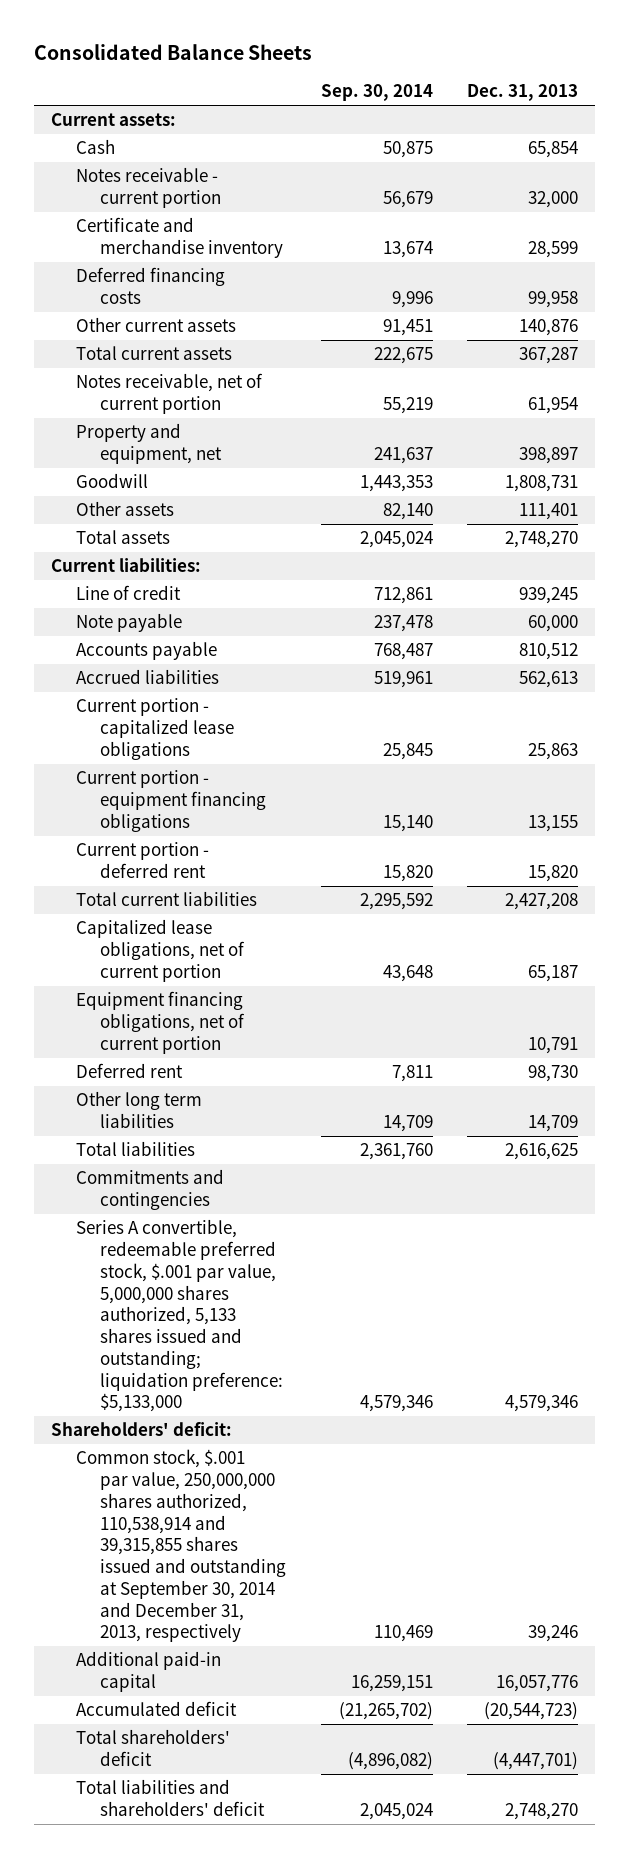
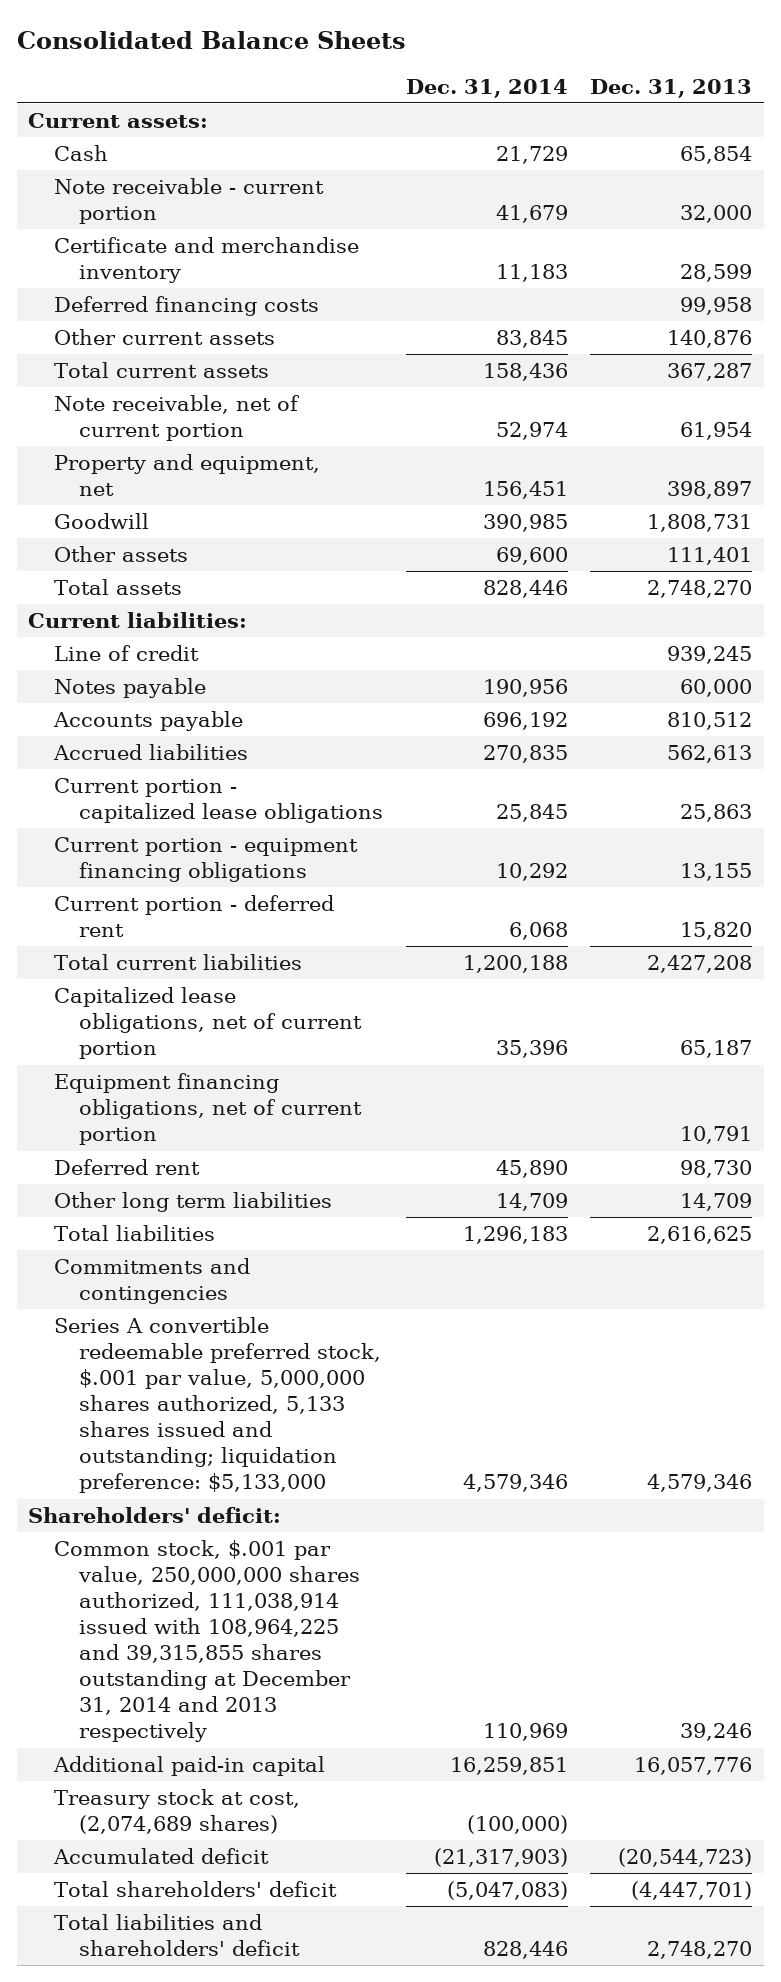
[320,84,433,102] Sep. 30, 2014 -> none
none -> [405,78,568,98] Dec. 31, 2014
[75,167,222,209] Notes receivable - current portion -> [53,178,324,225] Note receivable - current portion
[75,373,263,415] Notes receivable, net of current portion -> [53,395,300,442] Note receivable, net of current portion
[75,613,182,633] Note payable -> [53,678,206,699] Notes payable
[75,1219,284,1413] Series A convertible, redeemable preferred stock, $.001 par value, 5,000,000 shares authorized, 5,133 shares issued and outstanding; liquidation preference: $5,133,000 -> [53,1317,382,1494] Series A convertible redeemable preferred stock, $.001 par value, 5,000,000 shares authorized, 5,133 shares issued and outstanding; liquidation preference: $5,133,000
[75,1449,287,1643] Common stock, $.001 par value, 250,000,000 shares authorized, 110,538,914 and 39,315,855 shares issued and outstanding at September 30, 2014 and December 31, 2013, respectively -> [53,1540,361,1743] Common stock, $.001 par value, 250,000,000 shares authorized, 111,038,914 issued with 108,964,225 and 39,315,855 shares outstanding at December 31, 2014 and 2013 respectively
none -> [53,1789,300,1835] Treasury stock at cost, (2,074,689 shares)

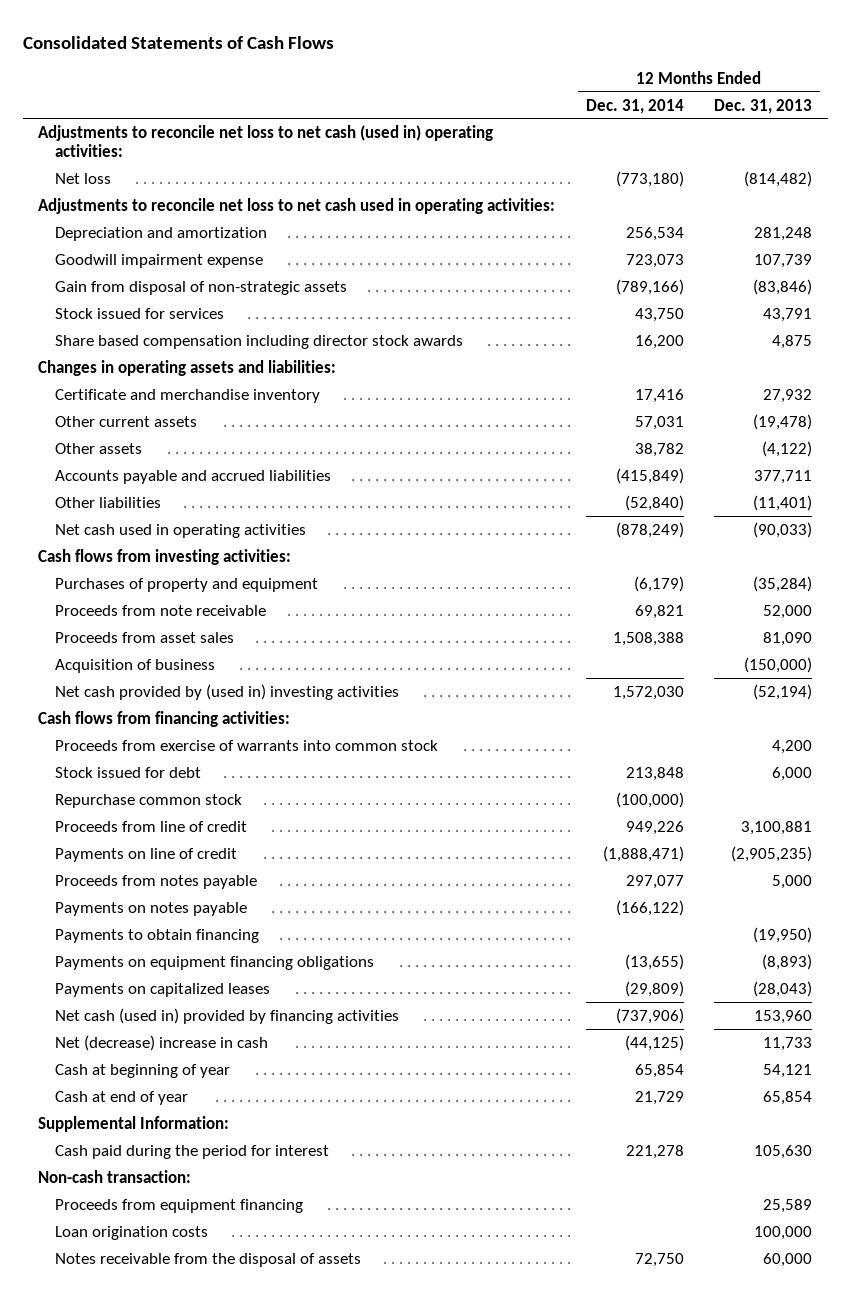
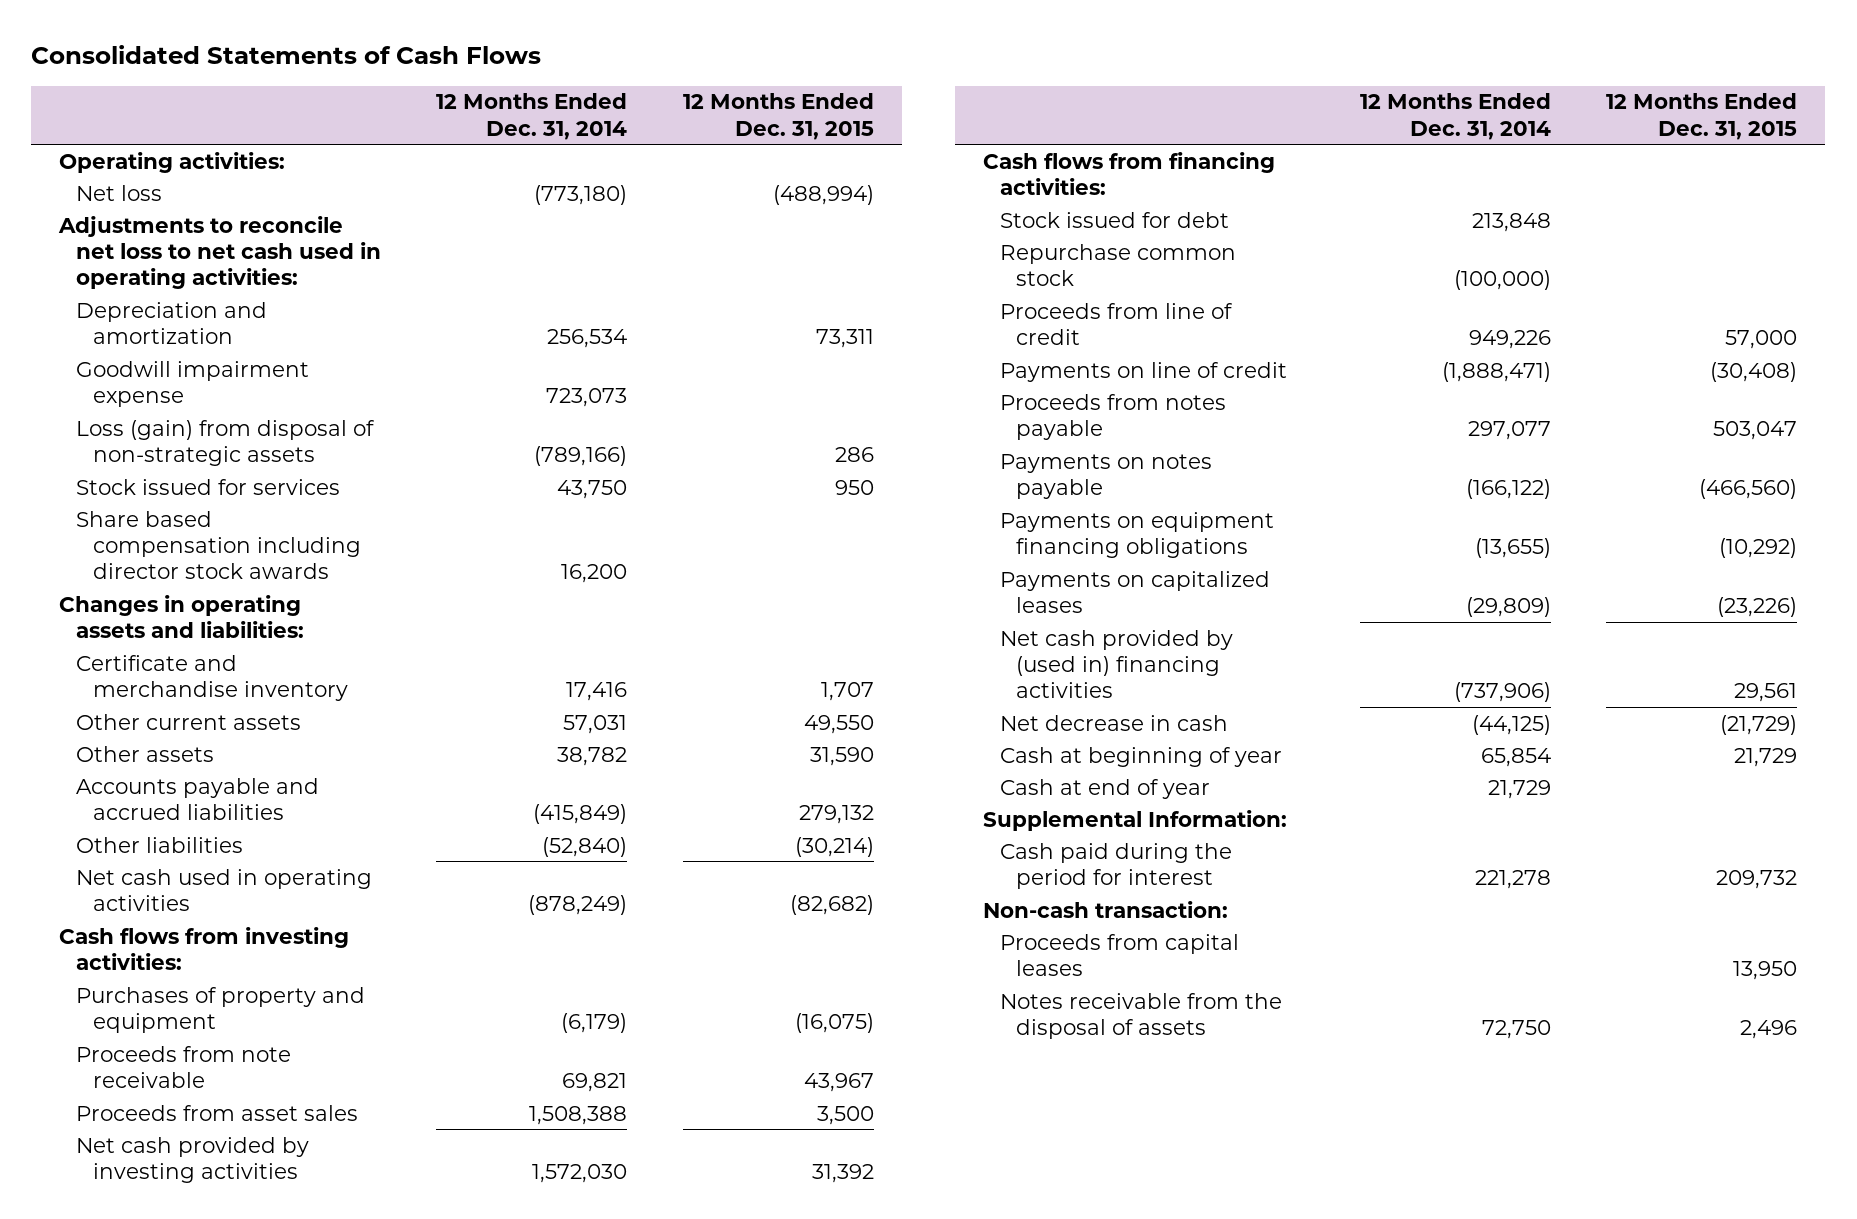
[714,98,813,114] Dec. 31, 2013 -> none
none -> [682,93,874,140] 12 Months Ended Dec. 31, 2015
[38,124,494,157] Adjustments to reconcile net loss to net cash (used in) operating activities: -> [59,151,286,173] Operating activities:
[54,280,347,295] Gain from disposal of non-strategic assets -> [76,419,376,466] Loss (gain) from disposal of non-strategic assets
[54,658,215,673] Acquisition of business -> none
[54,683,399,700] Net cash provided by (used in) investing activities -> [76,1136,310,1183] Net cash provided by investing activities
[54,739,438,751] Proceeds from exercise of warrants into common stock -> none
[54,928,259,943] Payments to obtain financing -> none
[54,1007,399,1024] Net cash (used in) provided by financing activities -> [999,629,1233,699] Net cash provided by (used in) financing activities
[54,1034,268,1051] Net (decrease) increase in cash -> [999,714,1228,731] Net decrease in cash
[54,1198,303,1213] Proceeds from equipment financing -> none
[54,1225,208,1240] Loan origination costs -> none
none -> [999,933,1239,976] Proceeds from capital leases

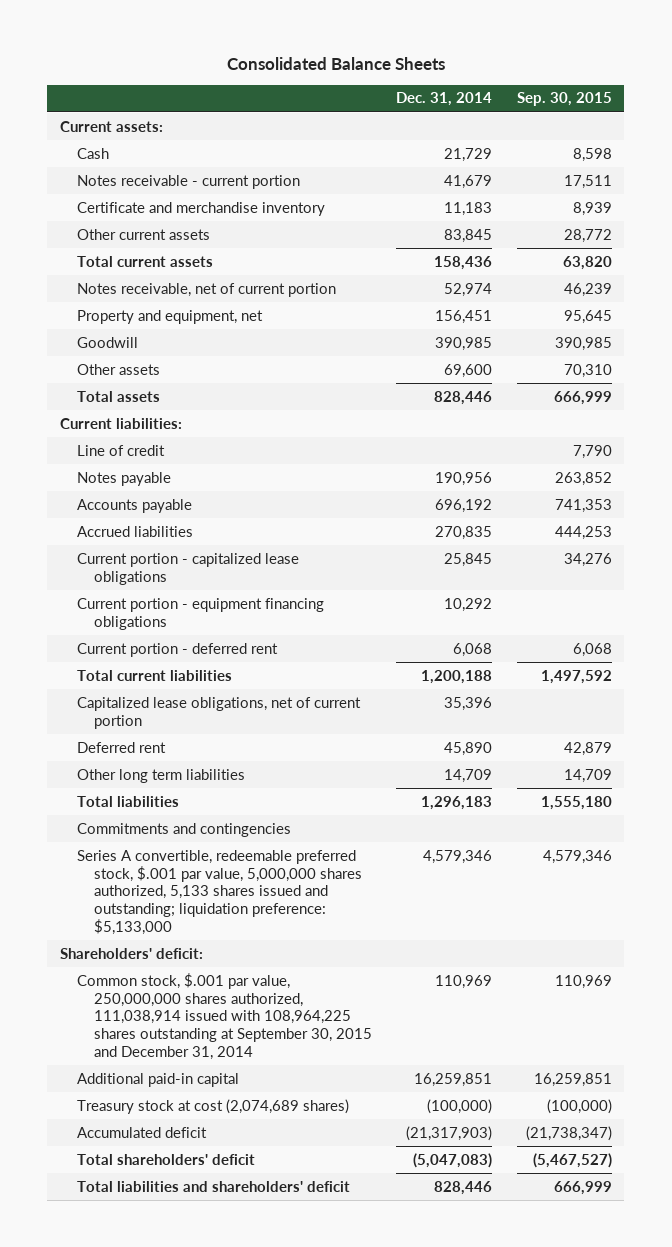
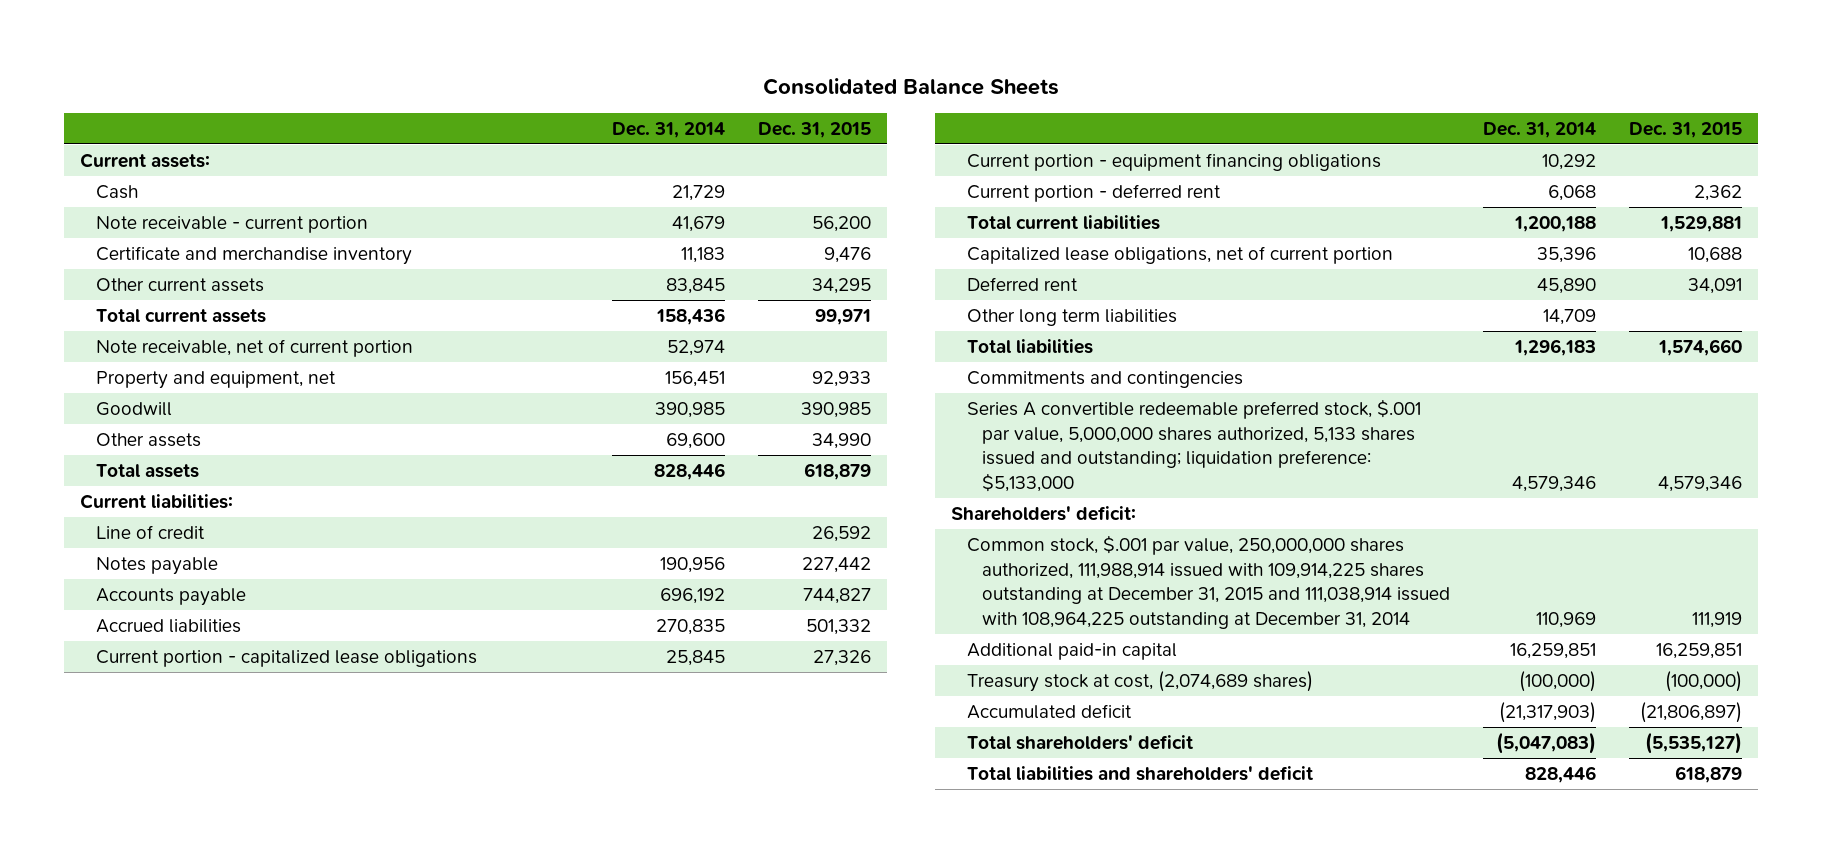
[517,92,613,107] Sep. 30, 2015 -> none
none -> [757,121,871,138] Dec. 31, 2015
[76,174,300,189] Notes receivable - current portion -> [95,216,368,234] Note receivable - current portion
[76,282,336,297] Notes receivable, net of current portion -> [95,339,413,358] Note receivable, net of current portion
[76,849,362,935] Series A convertible, redeemable preferred stock, $.001 par value, 5,000,000 shares authorized, 5,133 shares issued and outstanding; liquidation preference: $5,133,000 -> [966,399,1421,492] Series A convertible redeemable preferred stock, $.001 par value, 5,000,000 shares authorized, 5,133 shares issued and outstanding; liquidation preference: $5,133,000
[76,972,372,1060] Common stock, $.001 par value, 250,000,000 shares authorized, 111,038,914 issued with 108,964,225 shares outstanding at September 30, 2015 and December 31, 2014 -> [966,535,1451,629] Common stock, $.001 par value, 250,000,000 shares authorized, 111,988,914 issued with 109,914,225 shares outstanding at December 31, 2015 and 111,038,914 issued with 108,964,225 outstanding at December 31, 2014
[76,1098,349,1114] Treasury stock at cost (2,074,689 shares) -> [966,671,1313,693] Treasury stock at cost, (2,074,689 shares)

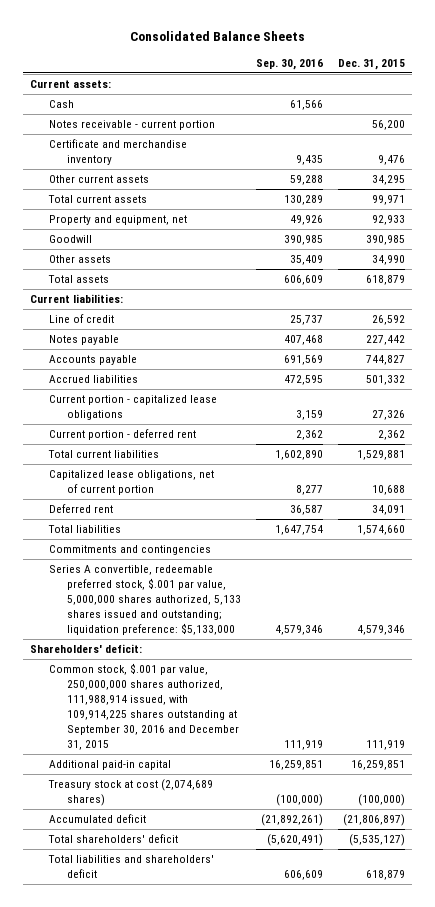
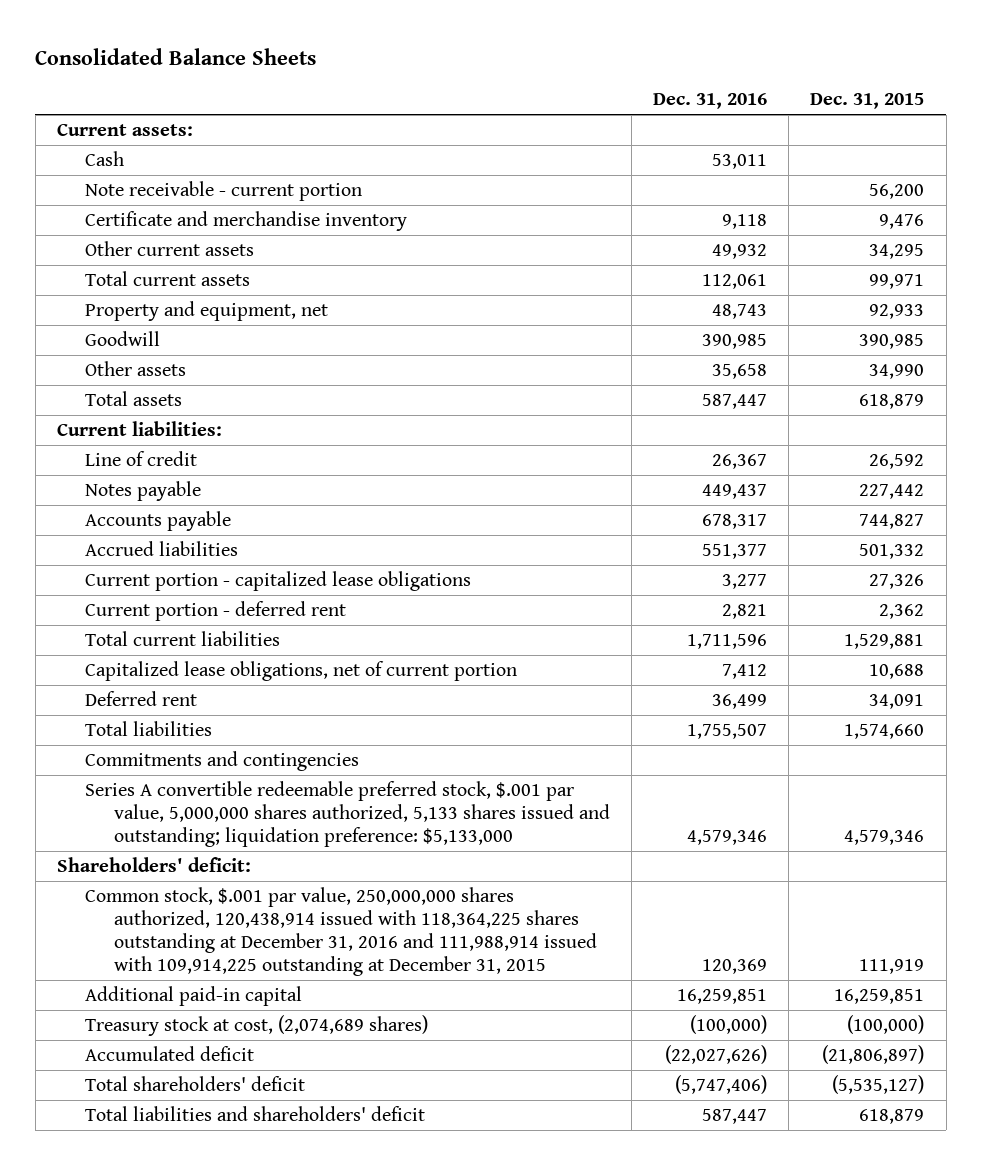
[256,58,324,70] Sep. 30, 2016 -> none
none -> [653,93,768,110] Dec. 31, 2016
[48,120,215,131] Notes receivable - current portion -> [85,180,363,201] Note receivable - current portion
[48,565,242,636] Series A convertible, redeemable preferred stock, $.001 par value, 5,000,000 shares authorized, 5,133 shares issued and outstanding; liquidation preference: $5,133,000 -> [85,780,610,848] Series A convertible redeemable preferred stock, $.001 par value, 5,000,000 shares authorized, 5,133 shares issued and outstanding; liquidation preference: $5,133,000
[48,663,240,751] Common stock, $.001 par value, 250,000,000 shares authorized, 111,988,914 issued, with 109,914,225 shares outstanding at September 30, 2016 and December 31, 2015 -> [85,886,597,977] Common stock, $.001 par value, 250,000,000 shares authorized, 120,438,914 issued with 118,364,225 shares outstanding at December 31, 2016 and 111,988,914 issued with 109,914,225 outstanding at December 31, 2015
[47,779,213,807] Treasury stock at cost (2,074,689 shares) -> [85,1014,429,1036] Treasury stock at cost, (2,074,689 shares)

